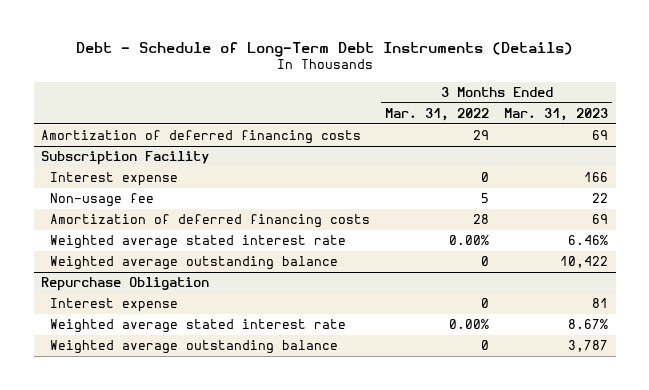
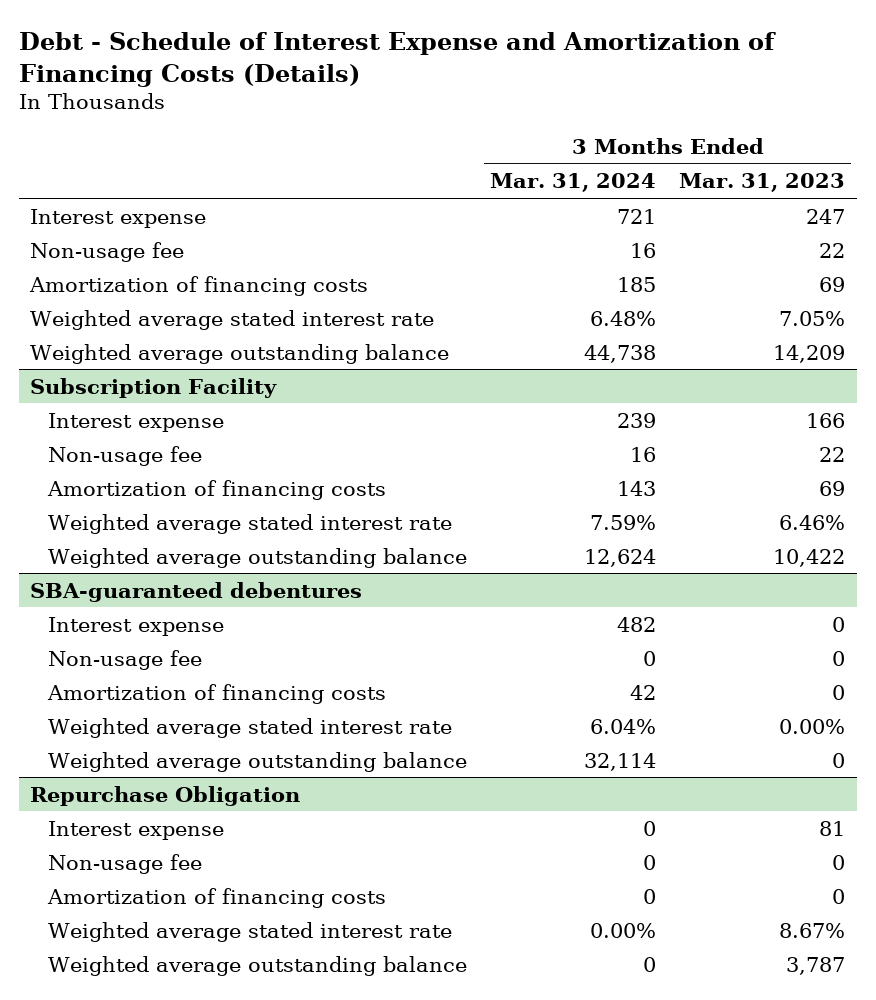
[75,41,573,57] Debt - Schedule of Long-Term Debt Instruments (Details) -> [18,32,776,87] Debt - Schedule of Interest Expense and Amortization of Financing Costs (Details)
[385,107,490,121] Mar. 31, 2022 -> none
none -> [490,173,657,193] Mar. 31, 2024
none -> [30,208,207,228] Interest expense
none -> [30,241,185,262] Non-usage fee
[41,130,362,145] Amortization of deferred financing costs -> [29,275,369,296] Amortization of financing costs
none -> [30,309,435,330] Weighted average stated interest rate
none -> [30,343,450,364] Weighted average outstanding balance
[50,214,371,229] Amortization of deferred financing costs -> [46,479,386,500] Amortization of financing costs
none -> [30,581,363,602] SBA-guaranteed debentures
none -> [47,616,224,636] Interest expense
none -> [47,649,202,670] Non-usage fee
none -> [46,683,386,704] Amortization of financing costs
none -> [47,717,452,738] Weighted average stated interest rate
none -> [47,751,467,772] Weighted average outstanding balance
none -> [47,853,202,874] Non-usage fee
none -> [46,887,386,908] Amortization of financing costs

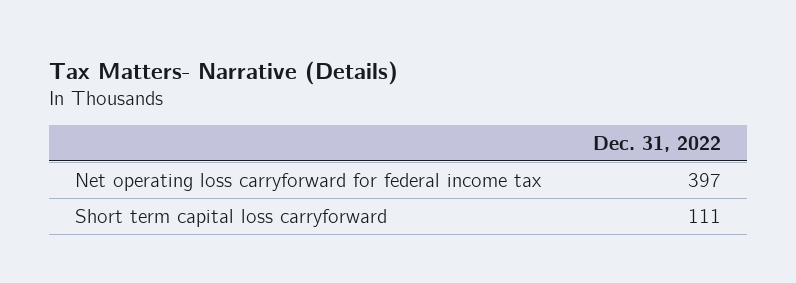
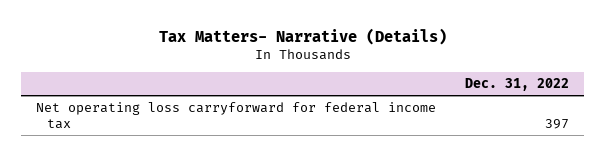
[74,208,387,227] Short term capital loss carryforward -> none

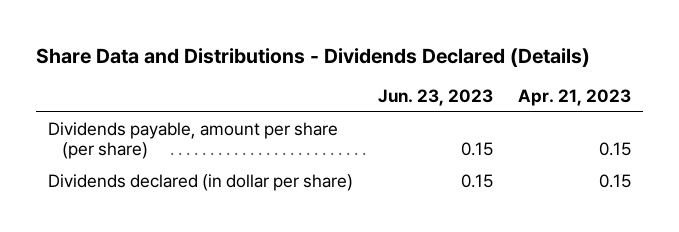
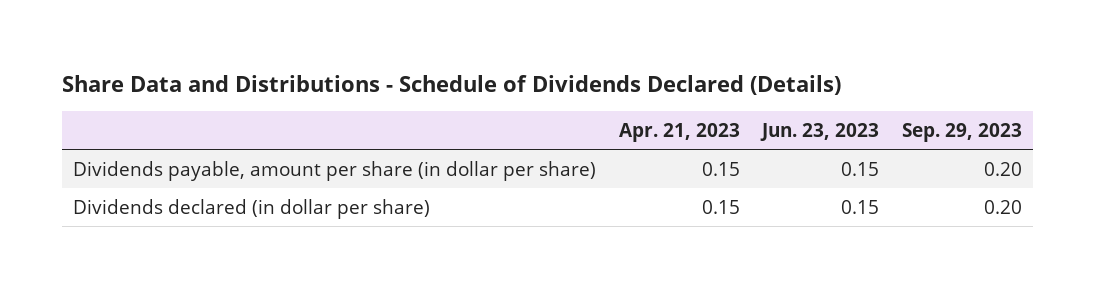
[36,48,591,68] Share Data and Distributions - Dividends Declared (Details) -> [62,75,842,96] Share Data and Distributions - Schedule of Dividends Declared (Details)
none -> [901,123,1022,143] Sep. 29, 2023
[48,121,339,160] Dividends payable, amount per share (per share) -> [73,160,597,181] Dividends payable, amount per share (in dollar per share)

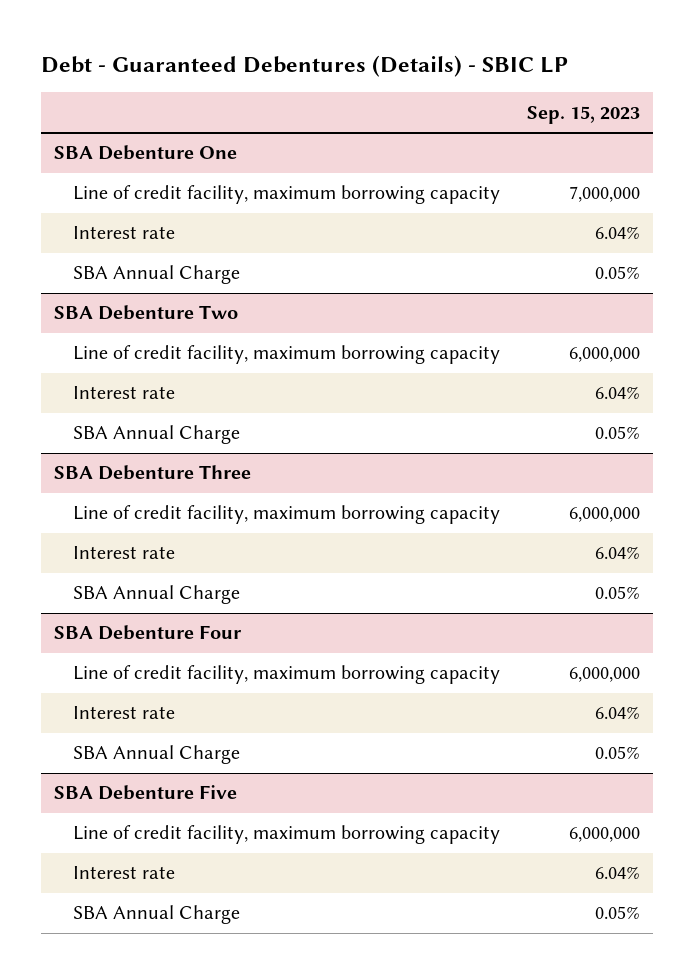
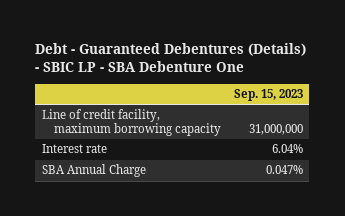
[41,55,569,78] Debt - Guaranteed Debentures (Details) - SBIC LP -> [35,42,307,72] Debt - Guaranteed Debentures (Details) - SBIC LP - SBA Debenture One
[54,145,238,161] SBA Debenture One -> none
[73,226,176,240] Interest rate -> none
[73,265,241,285] SBA Annual Charge -> none
[54,305,239,321] SBA Debenture Two -> none
[73,345,501,365] Line of credit facility, maximum borrowing capacity -> none
[73,386,176,400] Interest rate -> none
[73,425,241,445] SBA Annual Charge -> none
[54,465,252,481] SBA Debenture Three -> none
[73,505,501,525] Line of credit facility, maximum borrowing capacity -> none
[73,546,176,560] Interest rate -> none
[73,585,241,605] SBA Annual Charge -> none
[54,625,243,641] SBA Debenture Four -> none
[73,665,501,685] Line of credit facility, maximum borrowing capacity -> none
[73,706,176,720] Interest rate -> none
[73,745,241,765] SBA Annual Charge -> none
[54,785,238,801] SBA Debenture Five -> none
[73,825,501,845] Line of credit facility, maximum borrowing capacity -> none
[568,186,640,203] 7,000,000 -> [248,124,303,136] 31,000,000
[594,906,640,920] 0.05% -> [265,165,303,175] 0.047%

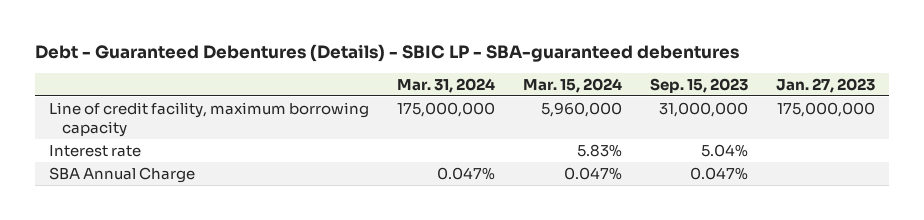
[35,42,307,72] Debt - Guaranteed Debentures (Details) - SBIC LP - SBA Debenture One -> [34,43,739,62] Debt - Guaranteed Debentures (Details) - SBIC LP - SBA-guaranteed debentures
none -> [396,77,495,93] Mar. 31, 2024
none -> [522,77,622,93] Mar. 15, 2024
none -> [775,77,875,93] Jan. 27, 2023
[271,144,303,154] 6.04% -> [700,143,748,157] 5.04%

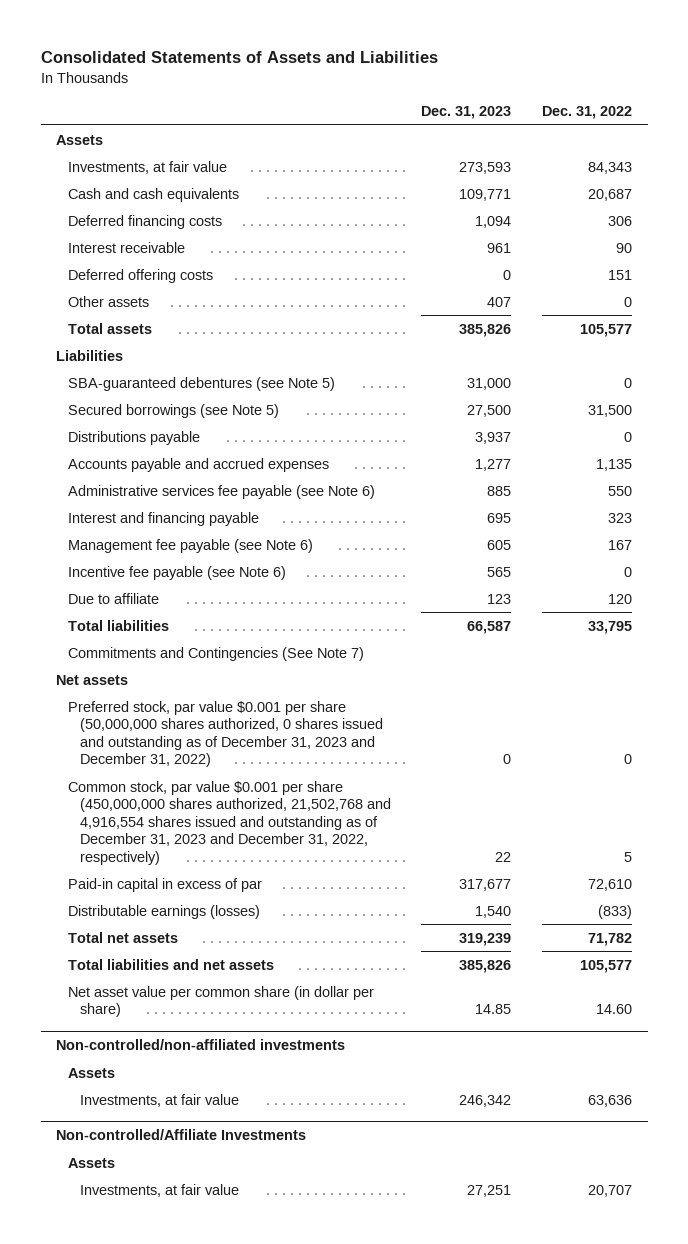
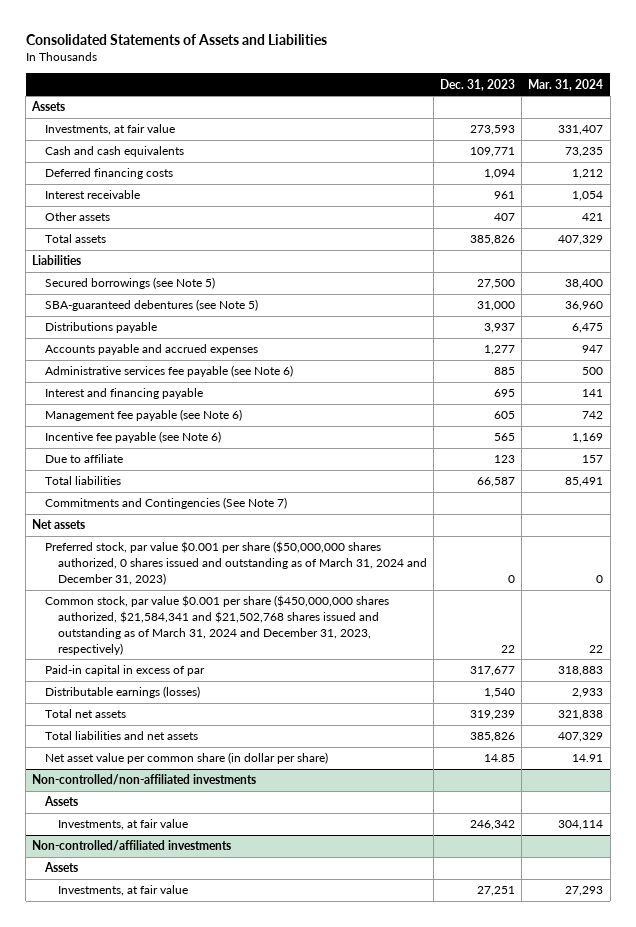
[542,105,633,119] Dec. 31, 2022 -> none
none -> [528,78,604,91] Mar. 31, 2024
[67,268,213,283] Deferred offering costs -> none
[67,376,335,391] SBA-guaranteed debentures (see Note 5) -> [45,299,259,312] SBA-guaranteed debentures (see Note 5)
[67,700,383,768] Preferred stock, par value $0.001 per share (50,000,000 shares authorized, 0 shares issued and outstanding as of December 31, 2023 and December 31, 2022) -> [45,541,427,586] Preferred stock, par value $0.001 per share ($50,000,000 shares authorized, 0 shares issued and outstanding as of March 31, 2024 and December 31, 2023)
[67,780,391,865] Common stock, par value $0.001 per share (450,000,000 shares authorized, 21,502,768 and 4,916,554 shares issued and outstanding as of December 31, 2023 and December 31, 2022, respectively) -> [45,595,390,655] Common stock, par value $0.001 per share ($450,000,000 shares authorized, $21,584,341 and $21,502,768 shares issued and outstanding as of March 31, 2024 and December 31, 2023, respectively)
[56,1129,307,1141] Non-controlled/Affiliate Investments -> [32,840,232,852] Non-controlled/affiliated investments

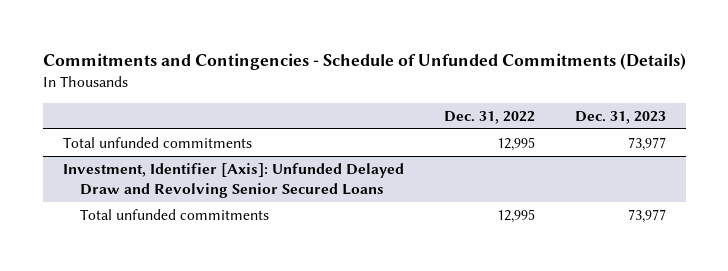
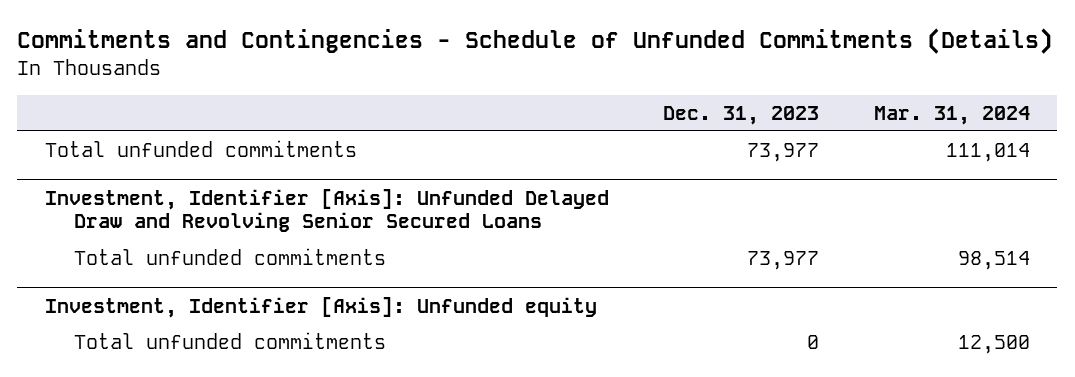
[443,110,535,124] Dec. 31, 2022 -> none
none -> [874,105,1031,125] Mar. 31, 2024
none -> [44,296,597,318] Investment, Identifier [Axis]: Unfunded equity
none -> [73,332,386,350] Total unfunded commitments

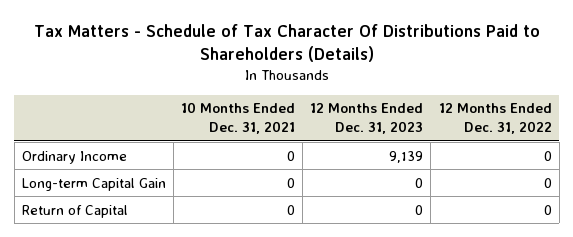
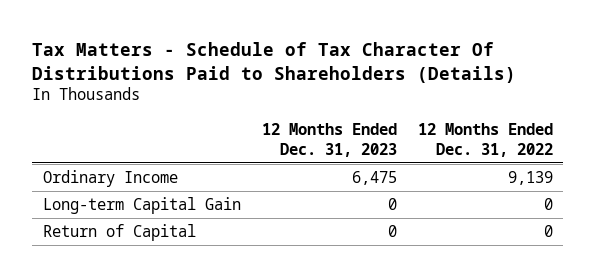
[181,102,296,135] 10 Months Ended Dec. 31, 2021 -> none
[389,150,424,163] 9,139 -> [351,171,397,186] 6,475
[543,150,552,161] 0 -> [507,171,553,186] 9,139

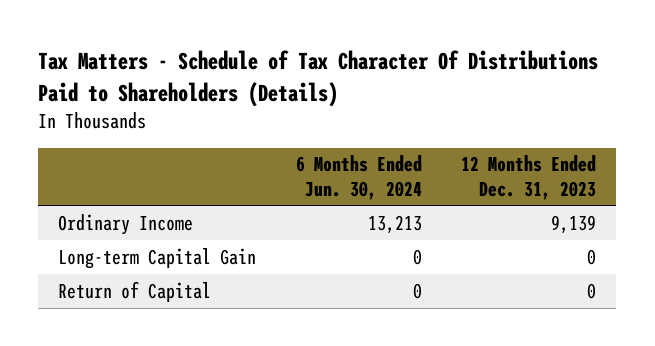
[417,122,553,157] 12 Months Ended Dec. 31, 2022 -> none
none -> [295,155,422,200] 6 Months Ended Jun. 30, 2024
[351,171,397,186] 6,475 -> [551,214,597,234] 9,139

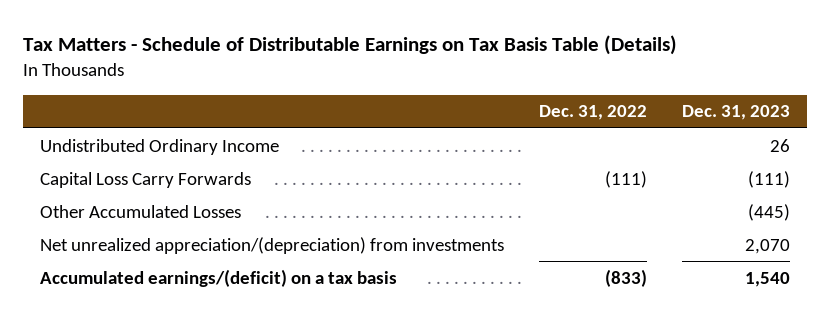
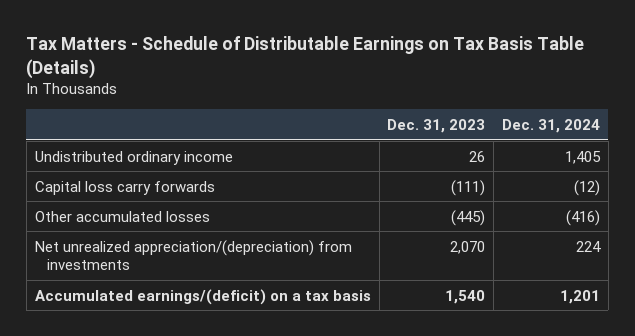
[538,105,647,121] Dec. 31, 2022 -> none
none -> [502,118,601,133] Dec. 31, 2024
[40,138,280,155] Undistributed Ordinary Income -> [34,150,233,165] Undistributed ordinary income
[40,171,252,188] Capital Loss Carry Forwards -> [34,180,215,195] Capital loss carry forwards
[40,204,242,218] Other Accumulated Losses -> [34,210,210,222] Other accumulated losses

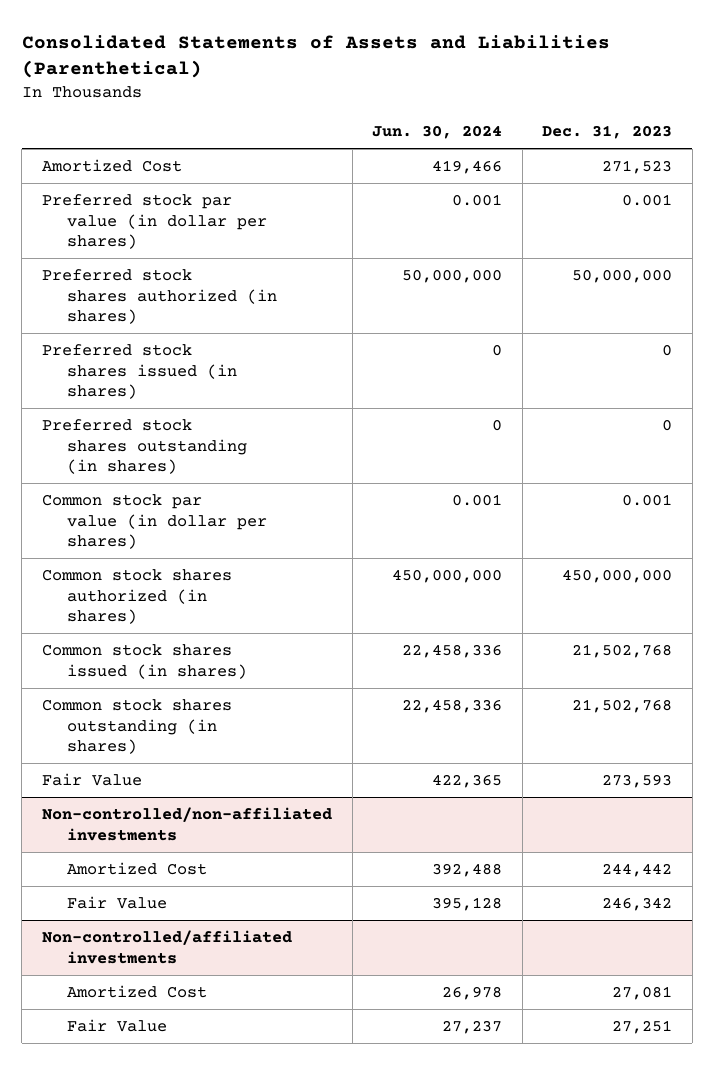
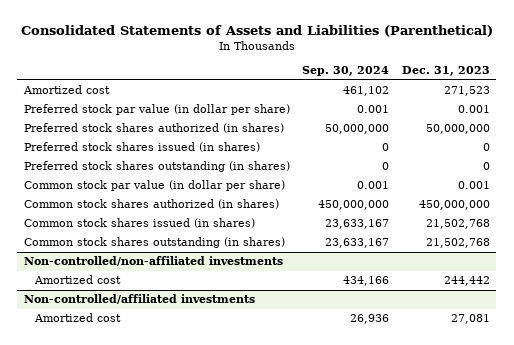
[372,125,503,140] Jun. 30, 2024 -> none
none -> [302,66,390,77] Sep. 30, 2024
[42,158,183,172] Amortized Cost -> [22,85,110,95] Amortized cost
[42,193,268,250] Preferred stock par value (in dollar per shares) -> [23,104,290,116] Preferred stock par value (in dollar per share)
[42,493,268,550] Common stock par value (in dollar per shares) -> [23,180,285,192] Common stock par value (in dollar per share)
[42,772,143,786] Fair Value -> none
[67,895,168,909] Fair Value -> none
[67,861,208,875] Amortized Cost -> [33,275,121,285] Amortized cost
[67,1018,168,1032] Fair Value -> none
[67,984,208,998] Amortized Cost -> [33,313,121,323] Amortized cost

